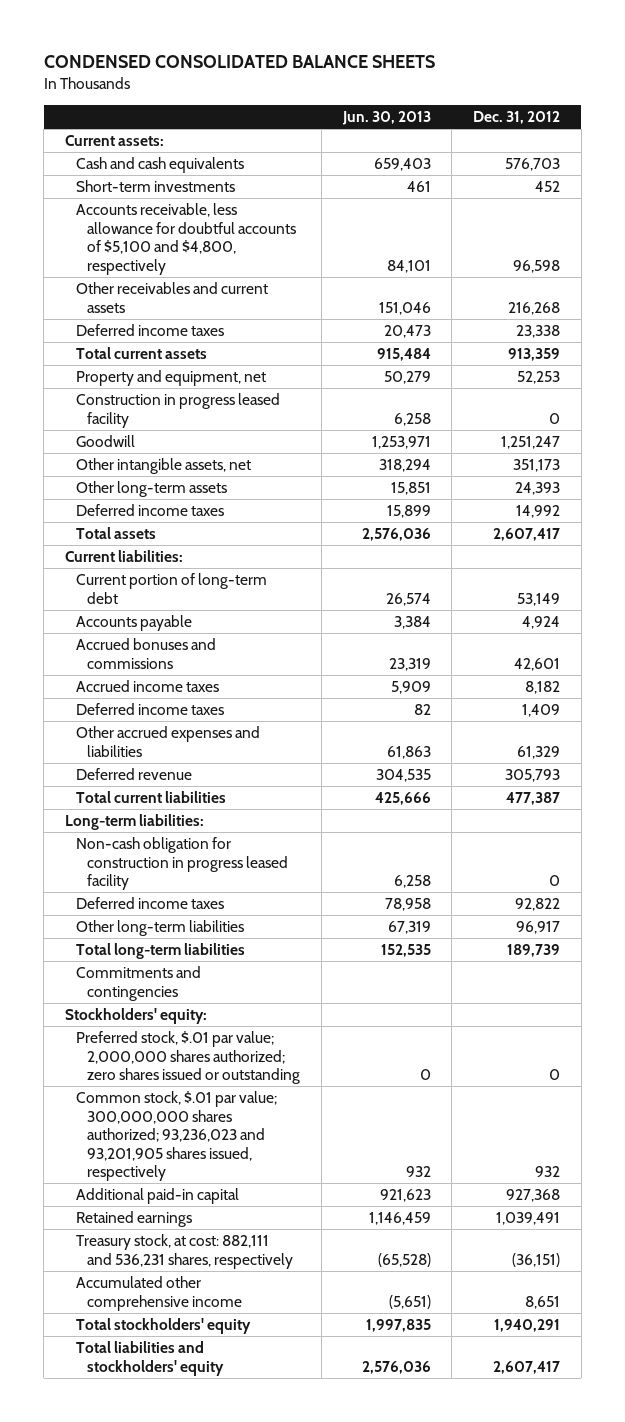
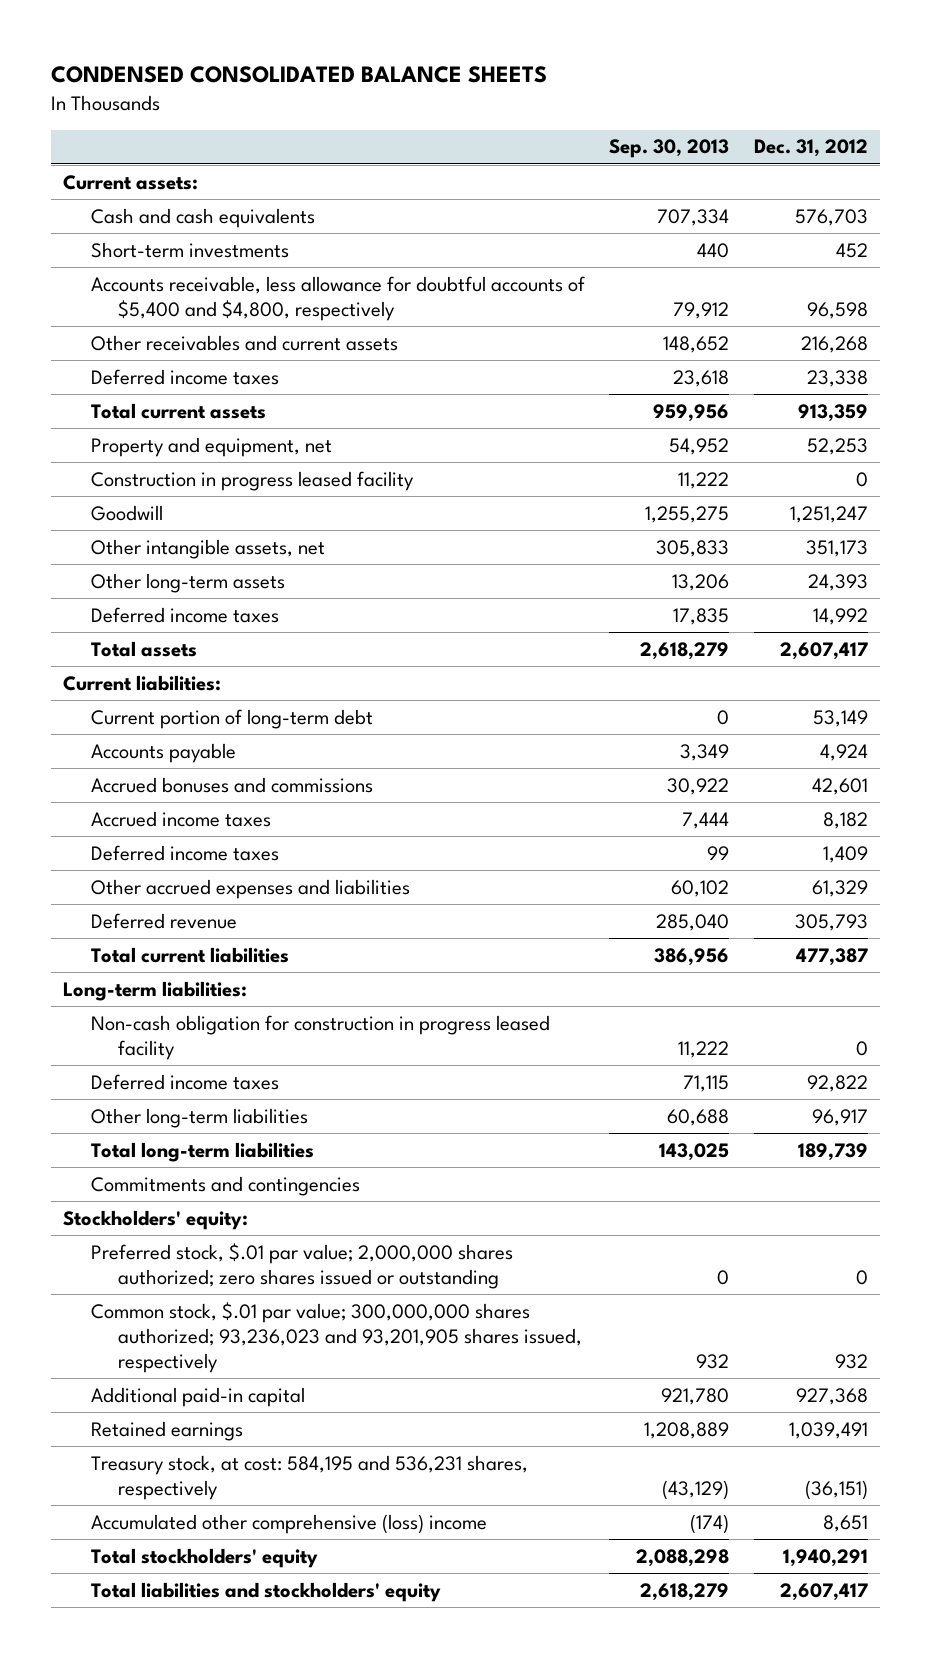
[341,111,431,126] Jun. 30, 2013 -> none
none -> [609,139,730,159] Sep. 30, 2013
[76,203,297,275] Accounts receivable, less allowance for doubtful accounts of $5,100 and $4,800, respectively -> [90,275,585,321] Accounts receivable, less allowance for doubtful accounts of $5,400 and $4,800, respectively
[76,1234,294,1269] Treasury stock, at cost: 882,111 and 536,231 shares, respectively -> [90,1454,528,1500] Treasury stock, at cost: 584,195 and 536,231 shares, respectively
[76,1276,243,1311] Accumulated other comprehensive income -> [90,1513,487,1534] Accumulated other comprehensive (loss) income

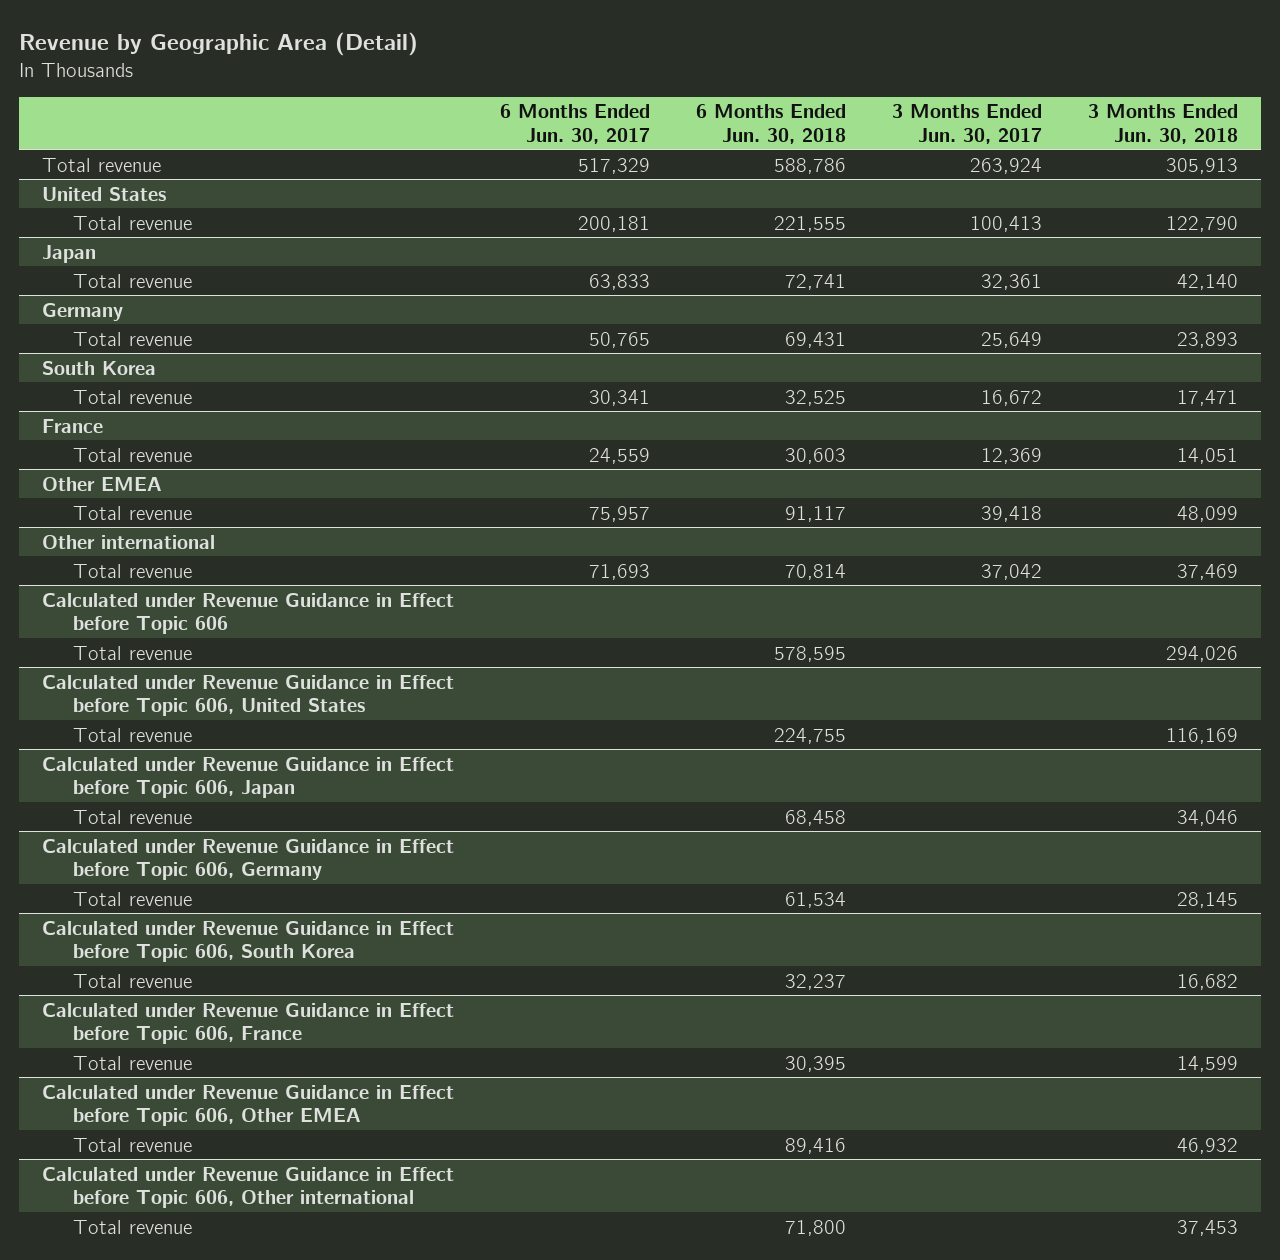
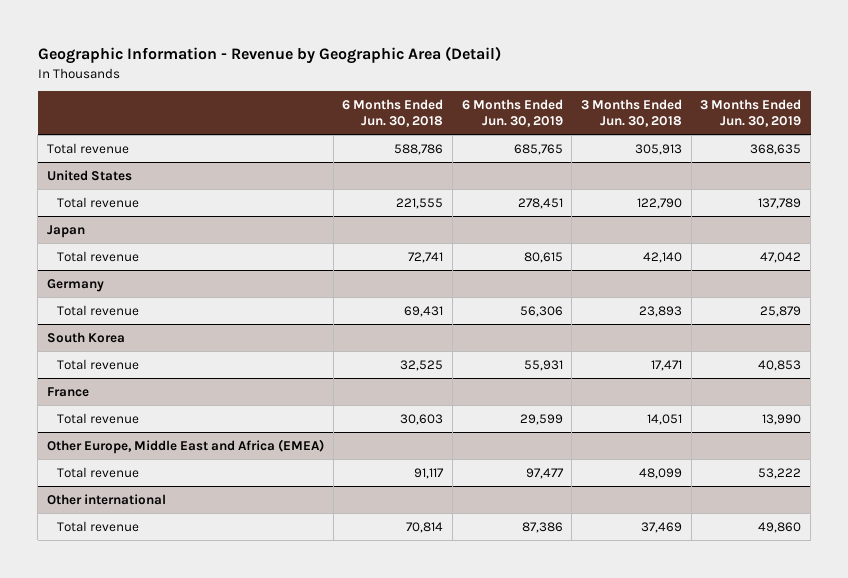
[18,31,418,56] Revenue by Geographic Area (Detail) -> [37,46,501,65] Geographic Information - Revenue by Geographic Area (Detail)
[499,104,650,144] 6 Months Ended Jun. 30, 2017 -> none
[891,104,1042,144] 3 Months Ended Jun. 30, 2017 -> none
none -> [461,98,563,128] 6 Months Ended Jun. 30, 2019
none -> [700,98,802,128] 3 Months Ended Jun. 30, 2019
[41,476,162,491] Other EMEA -> [46,438,324,454] Other Europe, Middle East and Africa (EMEA)
[41,592,454,635] Calculated under Revenue Guidance in Effect before Topic 606 -> none
[72,645,192,660] Total revenue -> none
[41,674,454,717] Calculated under Revenue Guidance in Effect before Topic 606, United States -> none
[72,727,192,742] Total revenue -> none
[41,756,454,799] Calculated under Revenue Guidance in Effect before Topic 606, Japan -> none
[72,809,192,824] Total revenue -> none
[41,838,454,881] Calculated under Revenue Guidance in Effect before Topic 606, Germany -> none
[72,891,192,906] Total revenue -> none
[41,920,454,963] Calculated under Revenue Guidance in Effect before Topic 606, South Korea -> none
[72,973,192,988] Total revenue -> none
[41,1002,454,1045] Calculated under Revenue Guidance in Effect before Topic 606, France -> none
[72,1055,192,1070] Total revenue -> none
[41,1084,454,1127] Calculated under Revenue Guidance in Effect before Topic 606, Other EMEA -> none
[72,1137,192,1152] Total revenue -> none
[41,1166,454,1209] Calculated under Revenue Guidance in Effect before Topic 606, Other international -> none
[72,1219,192,1234] Total revenue -> none

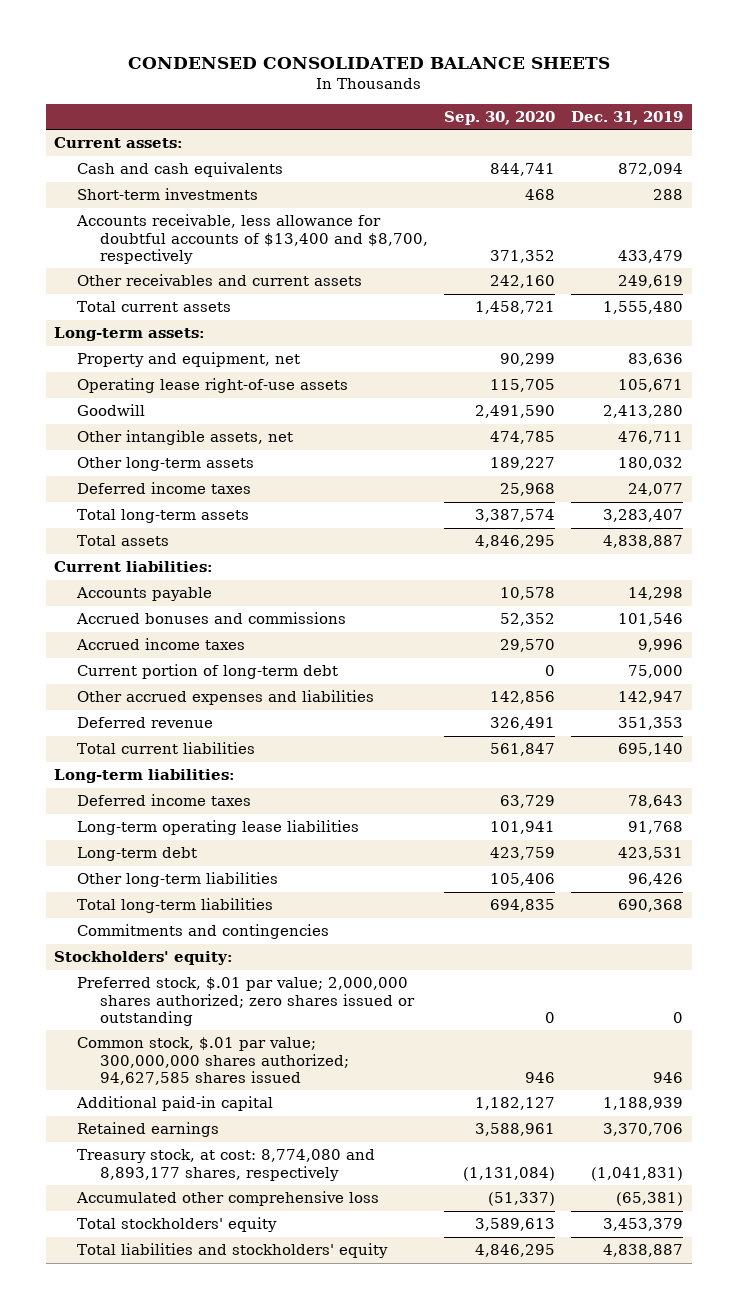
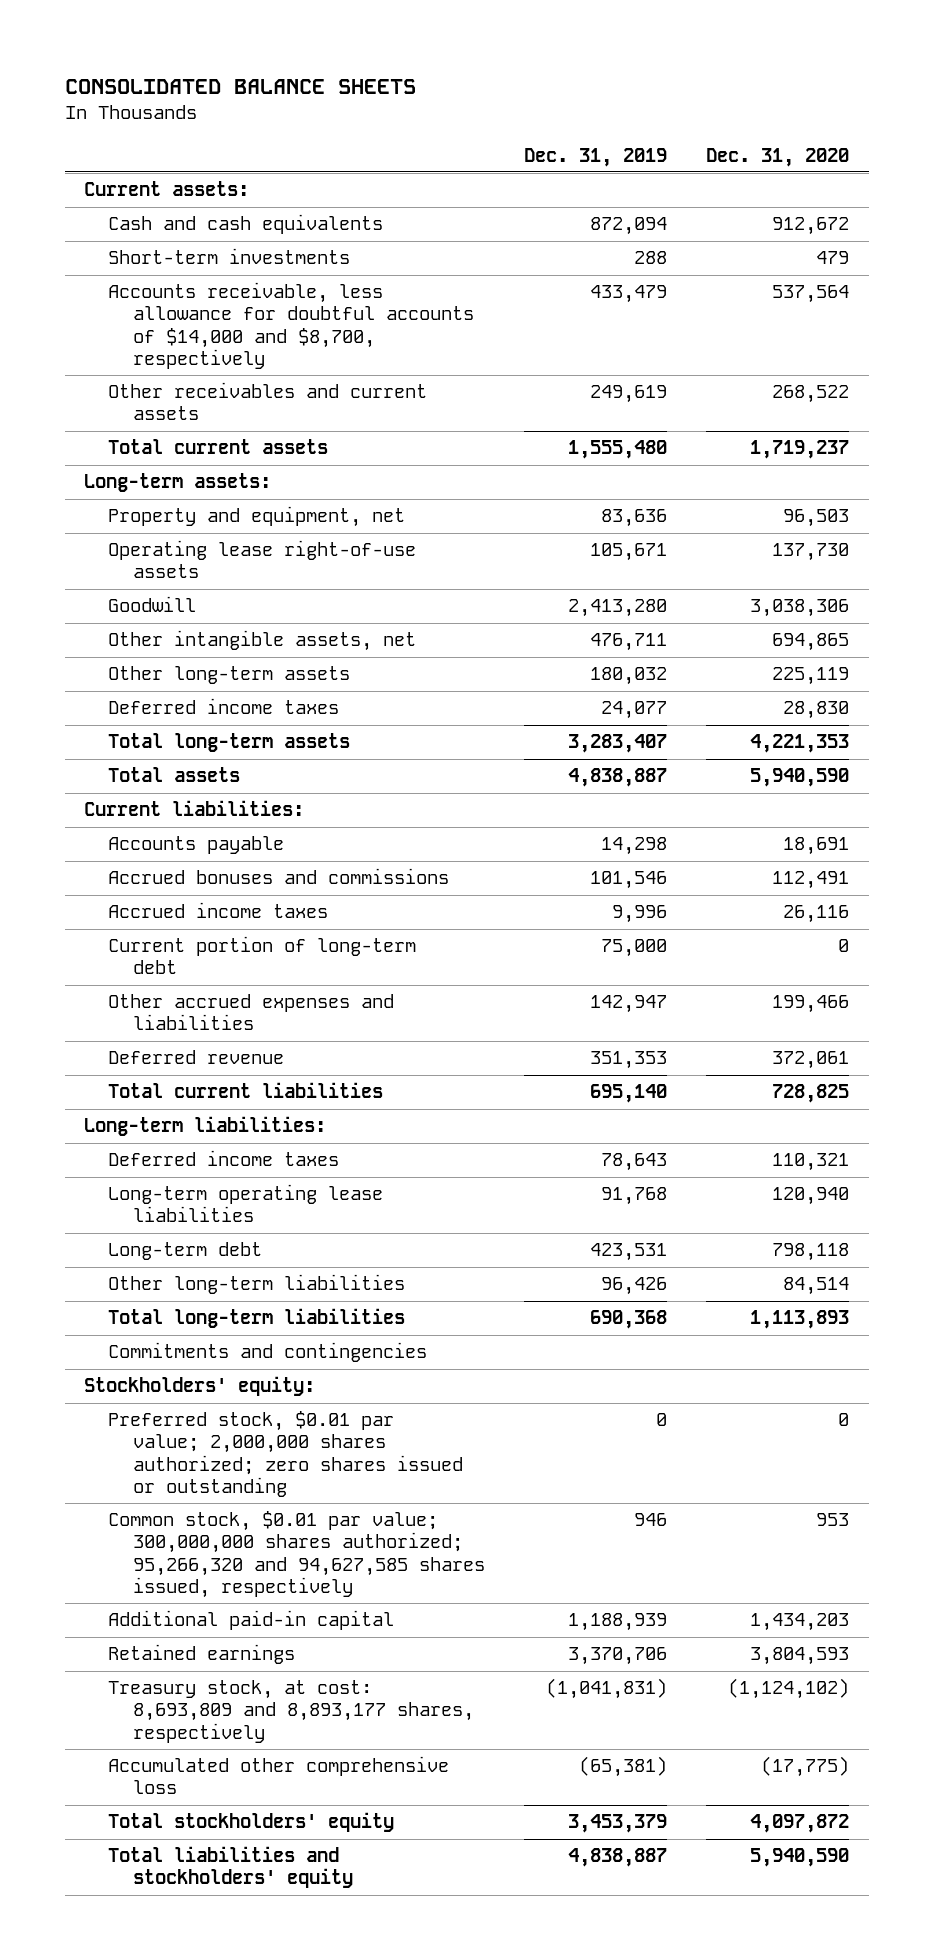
[127,56,610,69] CONDENSED CONSOLIDATED BALANCE SHEETS -> [64,78,416,94] CONSOLIDATED BALANCE SHEETS
[444,110,556,125] Sep. 30, 2020 -> none
none -> [706,147,850,167] Dec. 31, 2020
[75,214,428,265] Accounts receivable, less allowance for doubtful accounts of $13,400 and $8,700, respectively -> [108,282,474,369] Accounts receivable, less allowance for doubtful accounts of $14,000 and $8,700, respectively
[76,977,415,1027] Preferred stock, $.01 par value; 2,000,000 shares authorized; zero shares issued or outstanding -> [108,1411,463,1497] Preferred stock, $0.01 par value; 2,000,000 shares authorized; zero shares issued or outstanding
[76,1037,349,1086] Common stock, $.01 par value; 300,000,000 shares authorized; 94,627,585 shares issued -> [108,1511,485,1598] Common stock, $0.01 par value; 300,000,000 shares authorized; 95,266,320 and 94,627,585 shares issued, respectively
[76,1149,375,1181] Treasury stock, at cost: 8,774,080 and 8,893,177 shares, respectively -> [108,1680,474,1743] Treasury stock, at cost: 8,693,809 and 8,893,177 shares, respectively

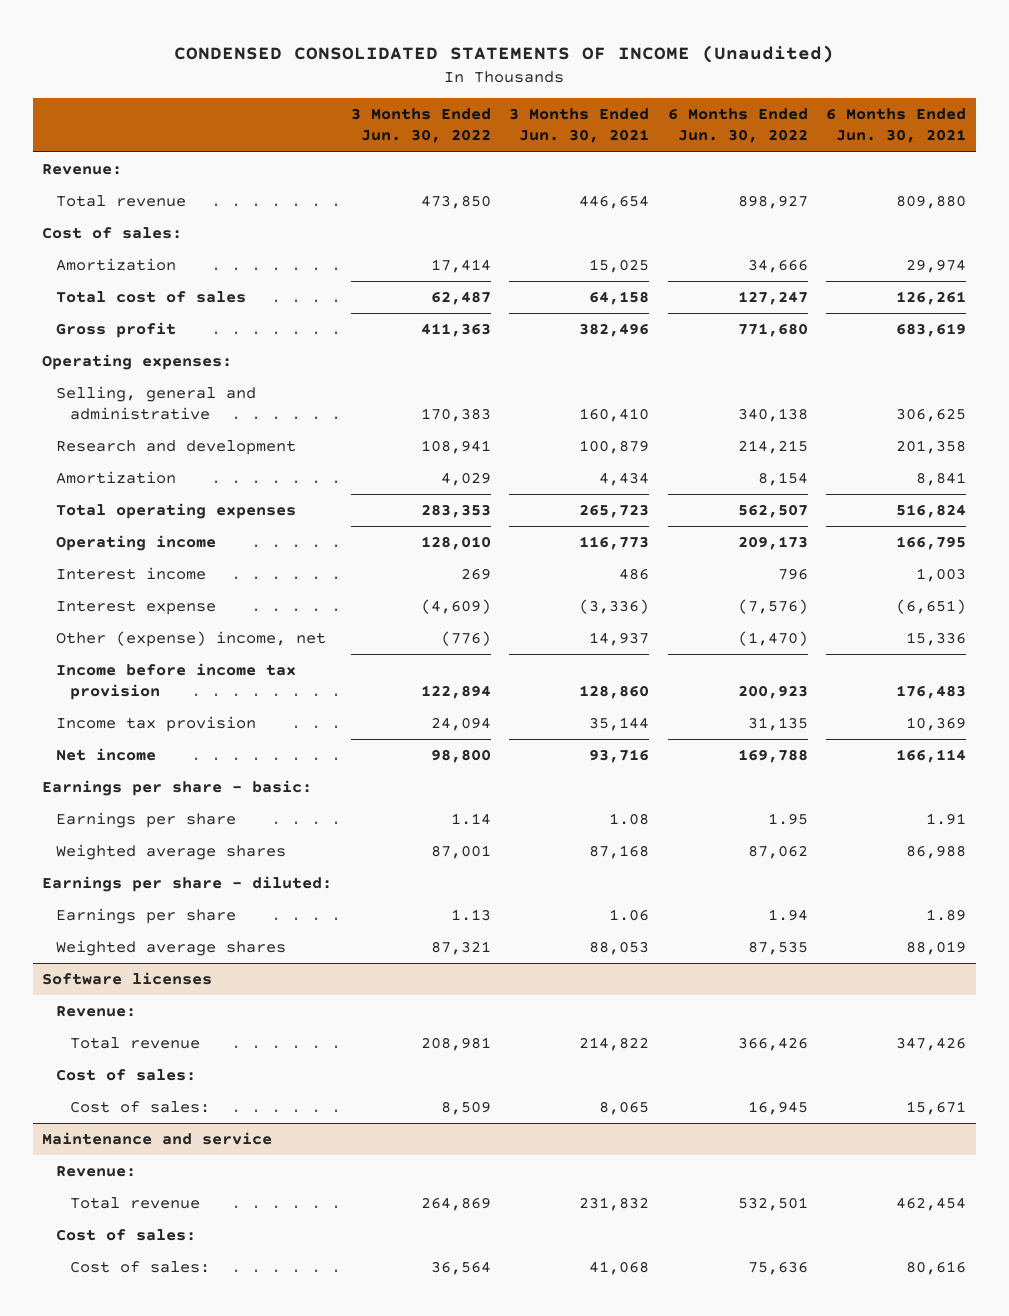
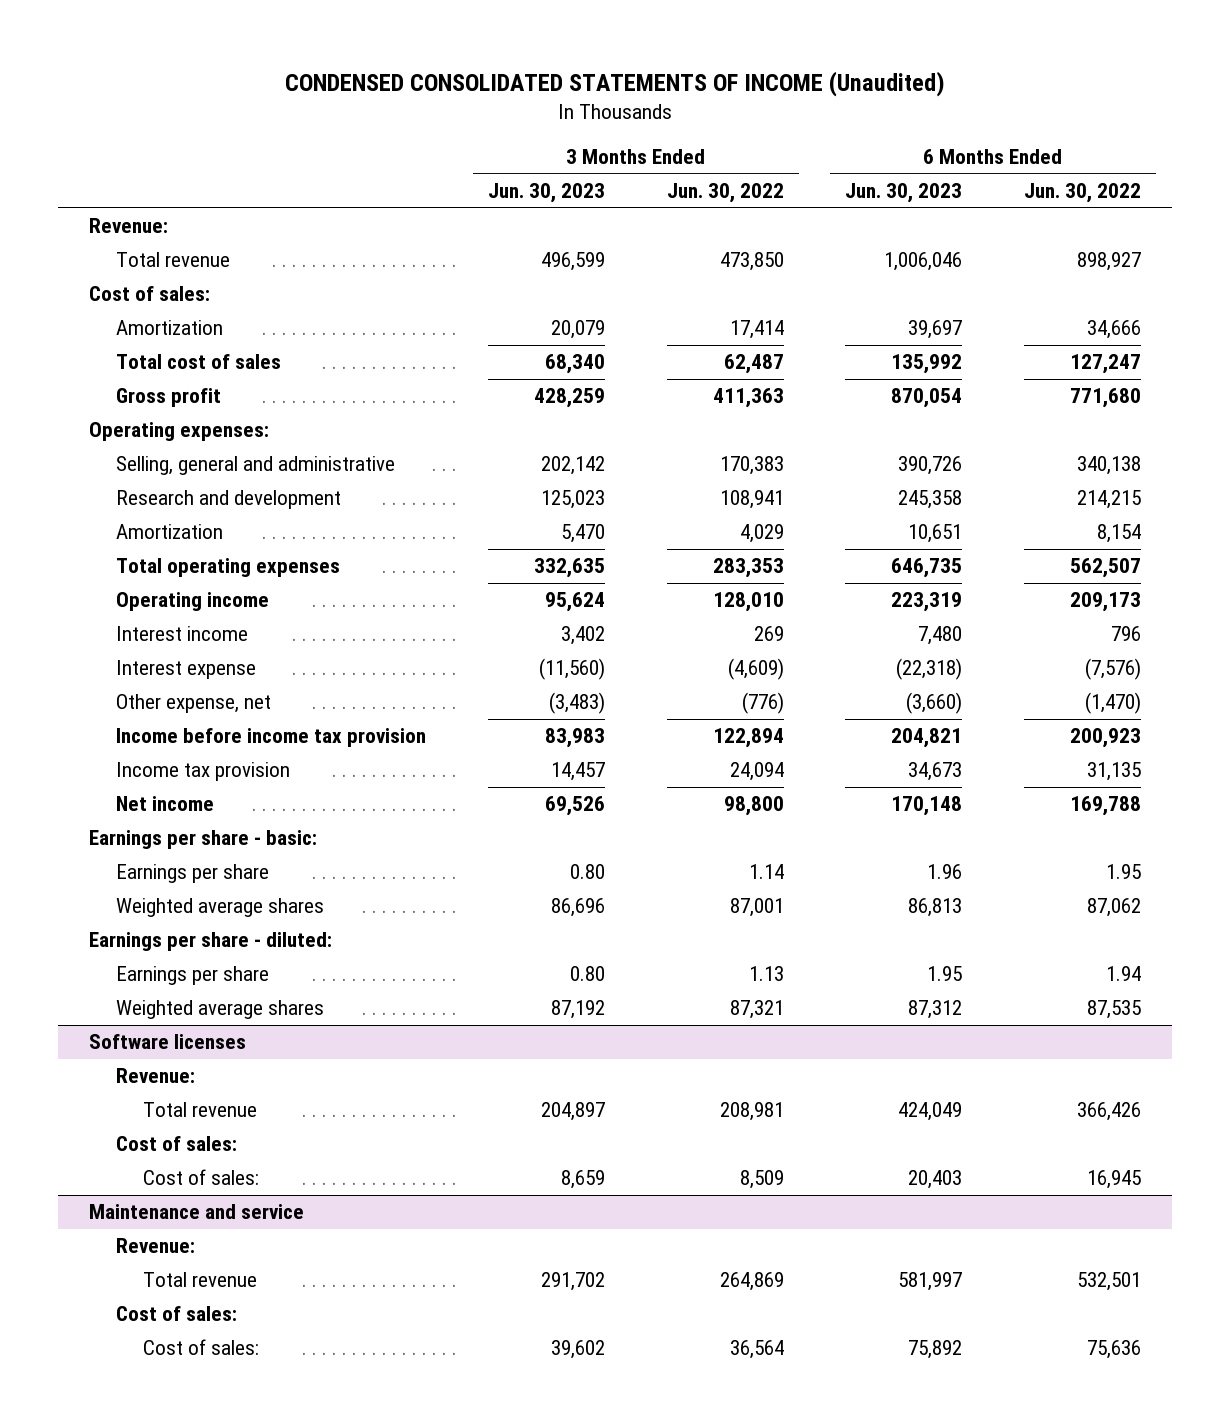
[509,108,650,144] 3 Months Ended Jun. 30, 2021 -> none
[826,108,967,144] 6 Months Ended Jun. 30, 2021 -> none
none -> [487,183,605,204] Jun. 30, 2023
none -> [845,183,963,204] Jun. 30, 2023
[55,631,326,648] Other (expense) income, net -> [116,694,272,714] Other expense, net

